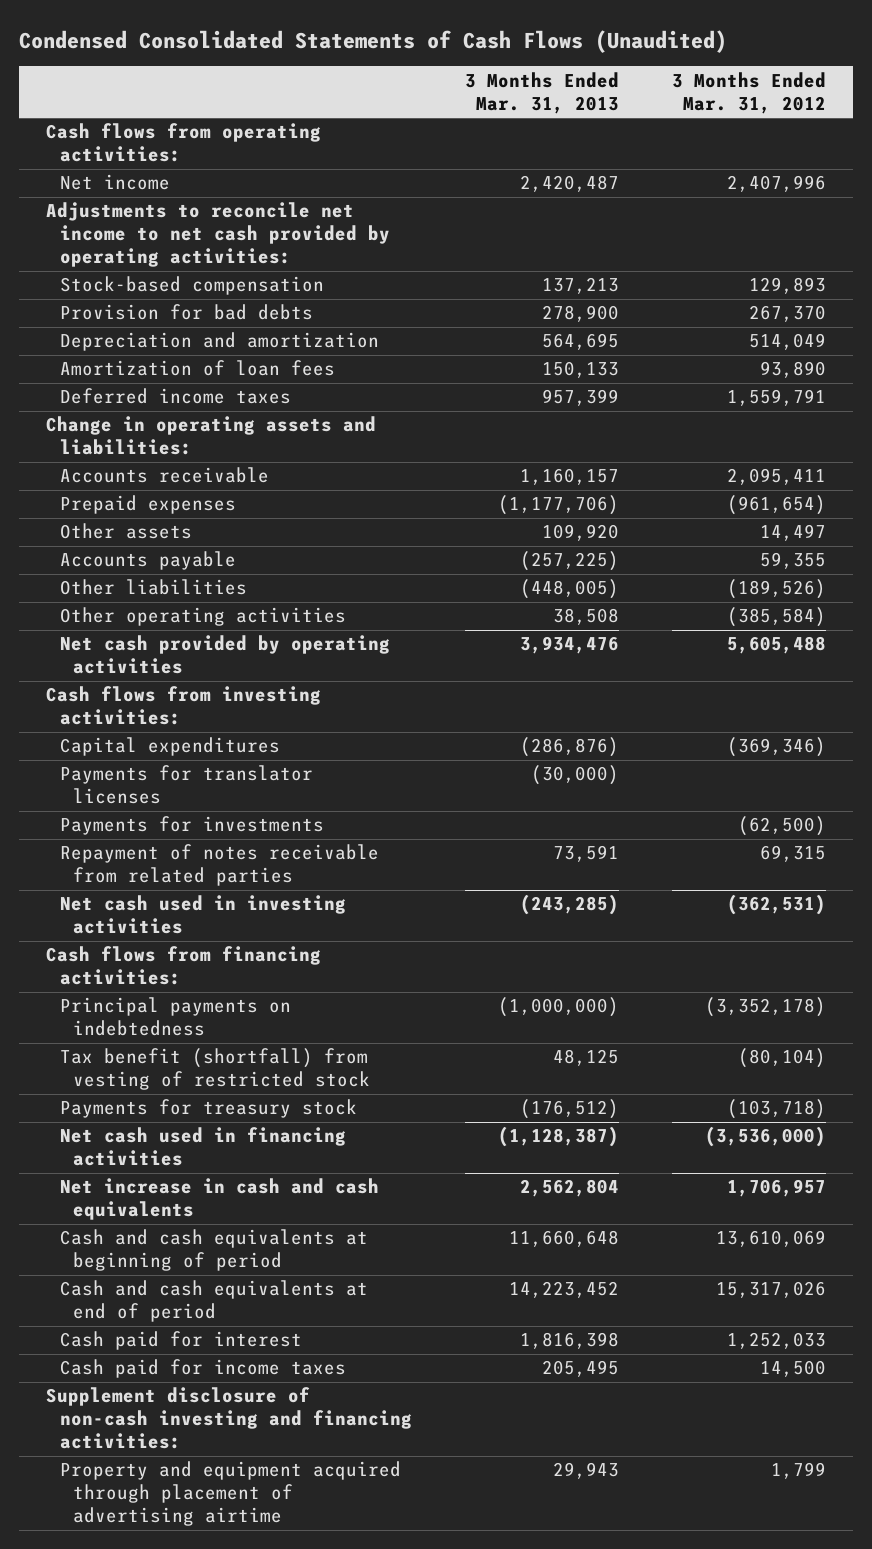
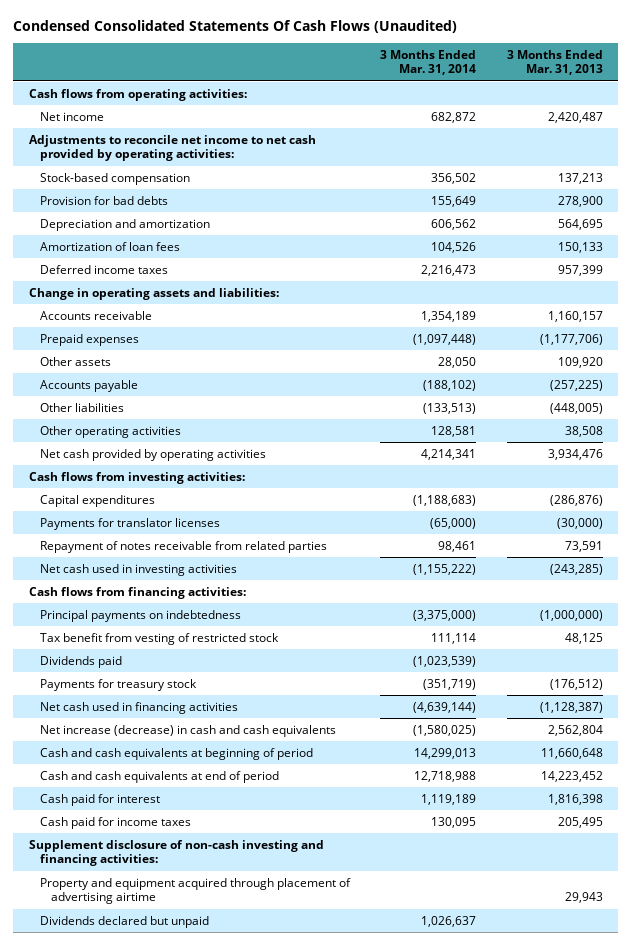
[19,29,728,53] Condensed Consolidated Statements of Cash Flows (Unaudited) -> [13,20,458,34] Condensed Consolidated Statements Of Cash Flows (Unaudited)
[672,71,827,114] 3 Months Ended Mar. 31, 2012 -> none
none -> [380,49,477,76] 3 Months Ended Mar. 31, 2014
[59,816,324,836] Payments for investments -> none
[59,1048,371,1091] Tax benefit (shortfall) from vesting of restricted stock -> [39,632,279,645] Tax benefit from vesting of restricted stock
none -> [39,655,122,668] Dividends paid
[59,1178,379,1221] Net increase in cash and cash equivalents -> [39,724,336,737] Net increase (decrease) in cash and cash equivalents
none -> [39,915,209,928] Dividends declared but unpaid

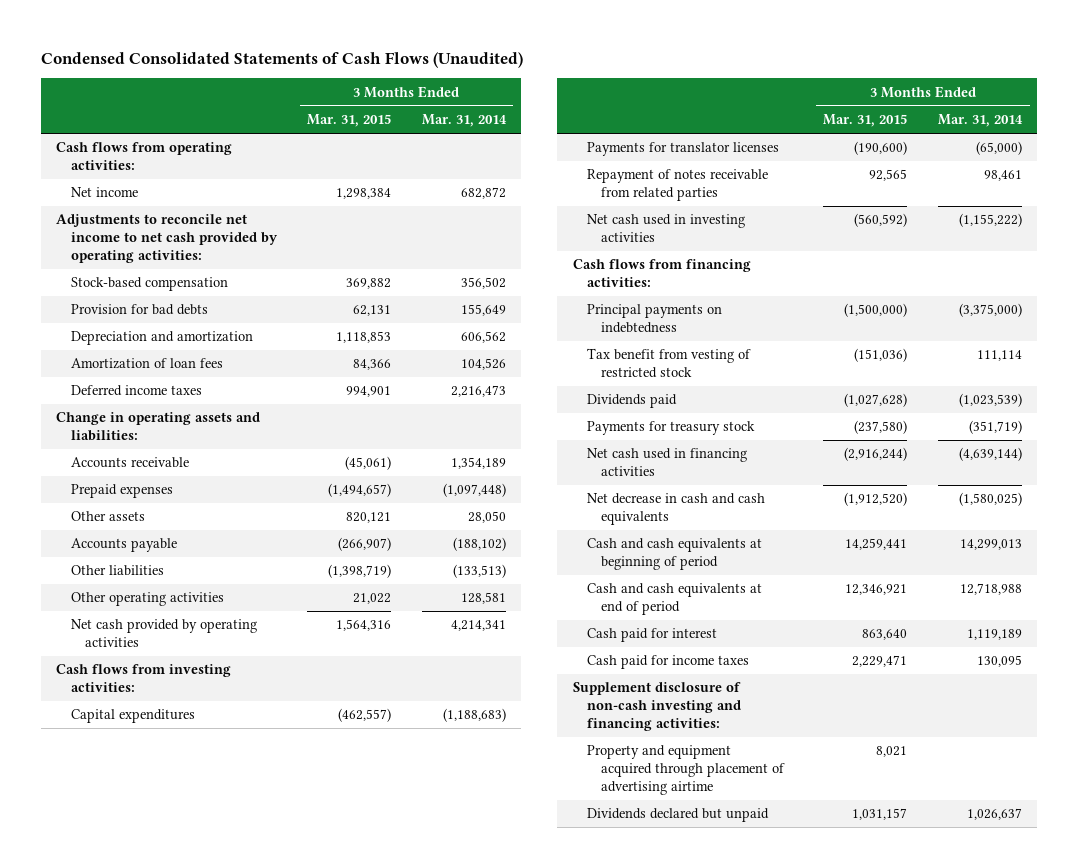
[13,20,458,34] Condensed Consolidated Statements Of Cash Flows (Unaudited) -> [41,51,524,68] Condensed Consolidated Statements of Cash Flows (Unaudited)
[506,49,603,76] 3 Months Ended Mar. 31, 2013 -> none
none -> [307,114,392,128] Mar. 31, 2015
[39,724,336,737] Net increase (decrease) in cash and cash equivalents -> [586,493,765,526] Net decrease in cash and cash equivalents

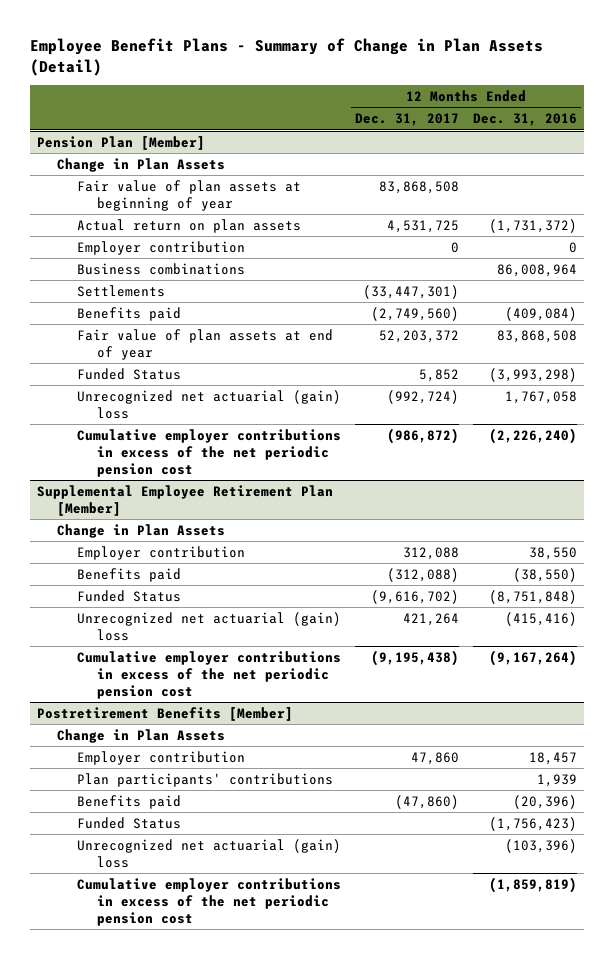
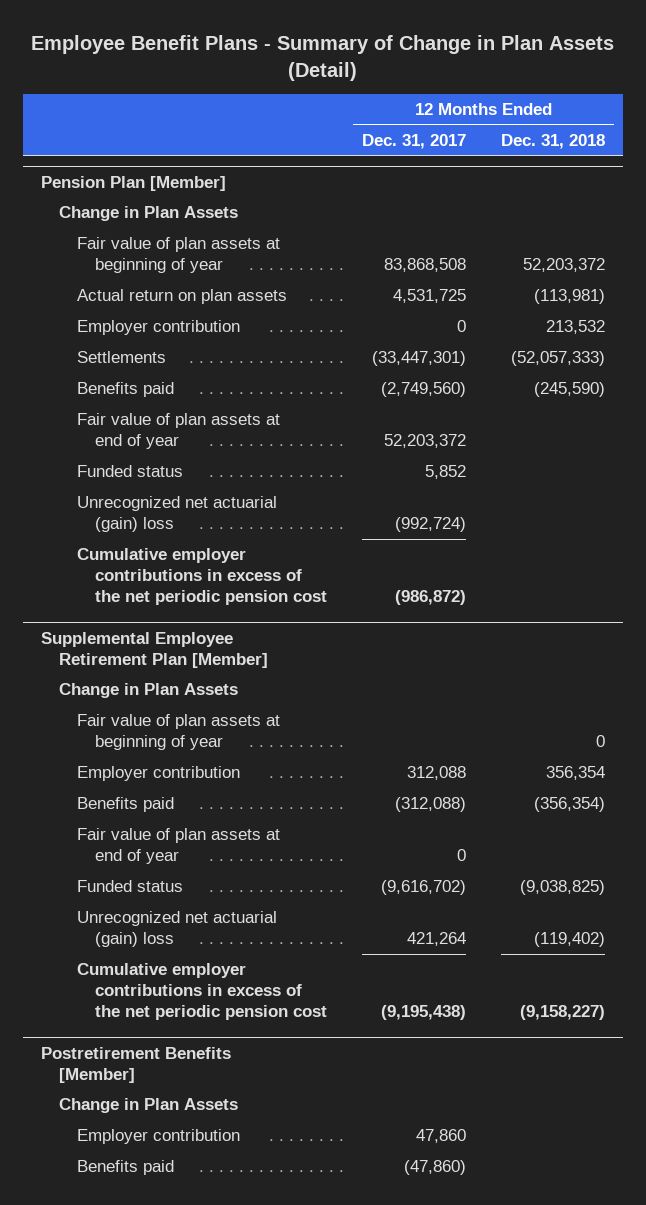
[473,113,578,127] Dec. 31, 2016 -> none
none -> [501,133,606,149] Dec. 31, 2018
[76,262,245,275] Business combinations -> none
[76,367,181,380] Funded Status -> [76,465,183,478] Funded status
none -> [76,714,280,751] Fair value of plan assets at beginning of year
none -> [76,828,280,865] Fair value of plan assets at end of year
[76,589,181,602] Funded Status -> [76,880,183,893] Funded status
[76,772,333,787] Plan participants' contributions -> none
[76,816,181,829] Funded Status -> none
[76,838,341,868] Unrecognized net actuarial (gain) loss -> none
[76,877,341,927] Cumulative employer contributions in excess of the net periodic pension cost -> none

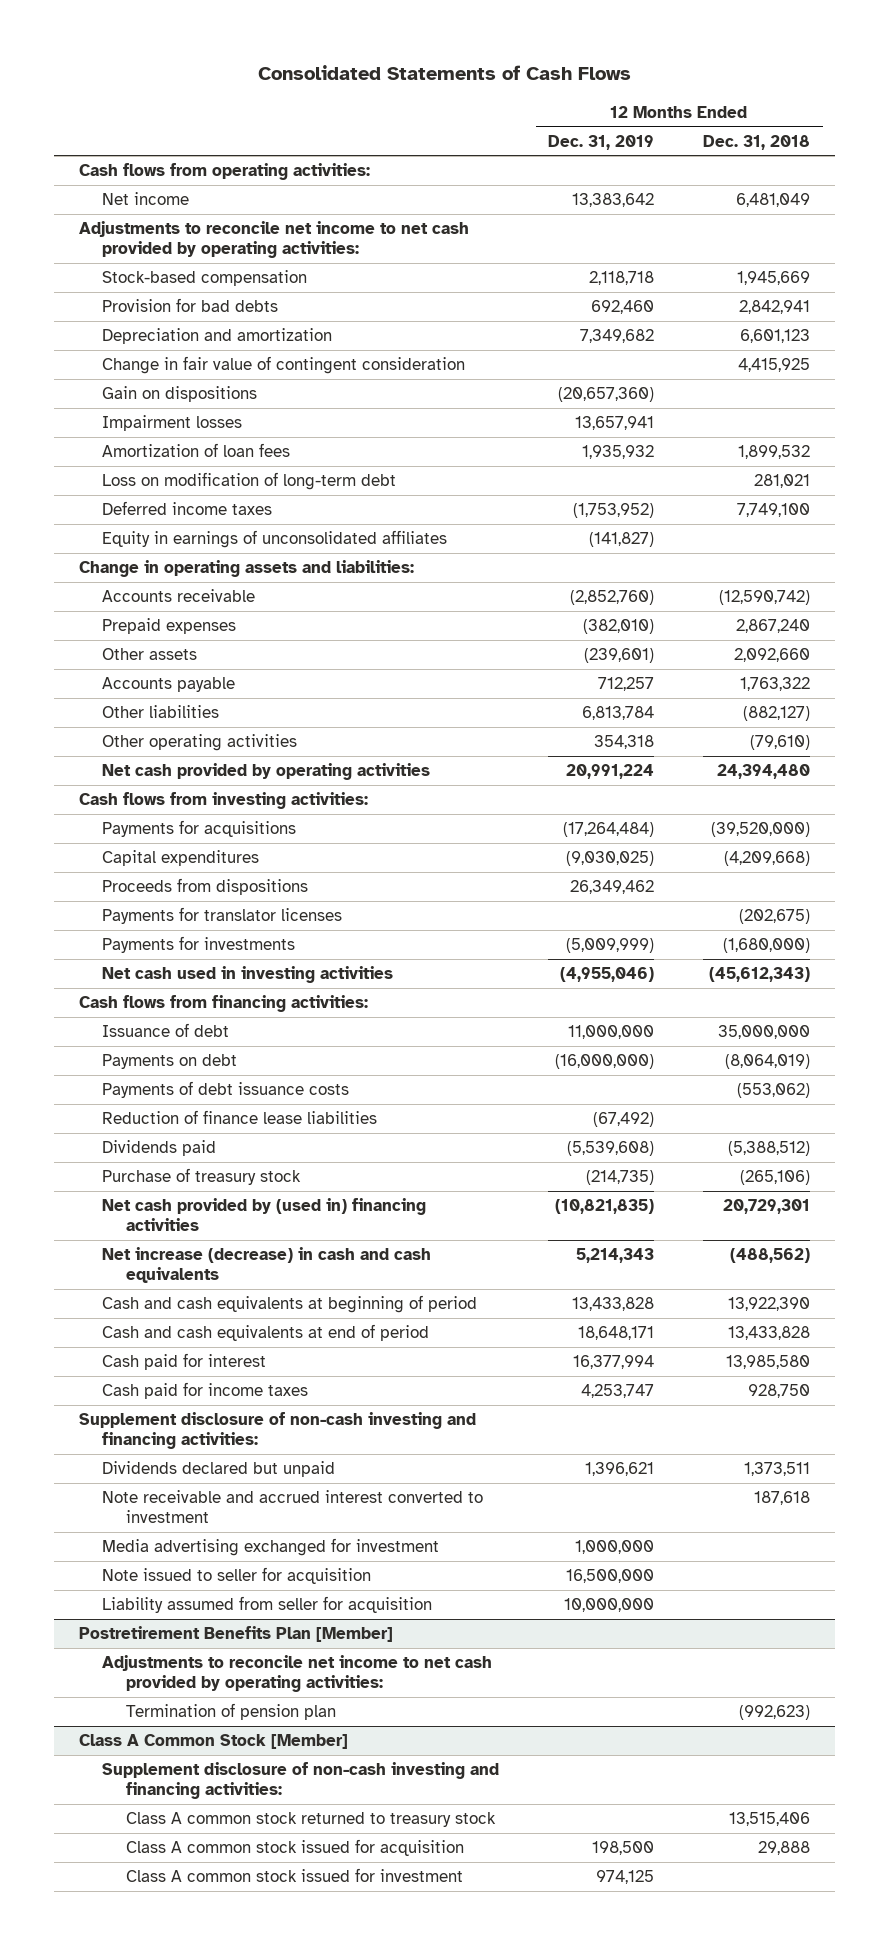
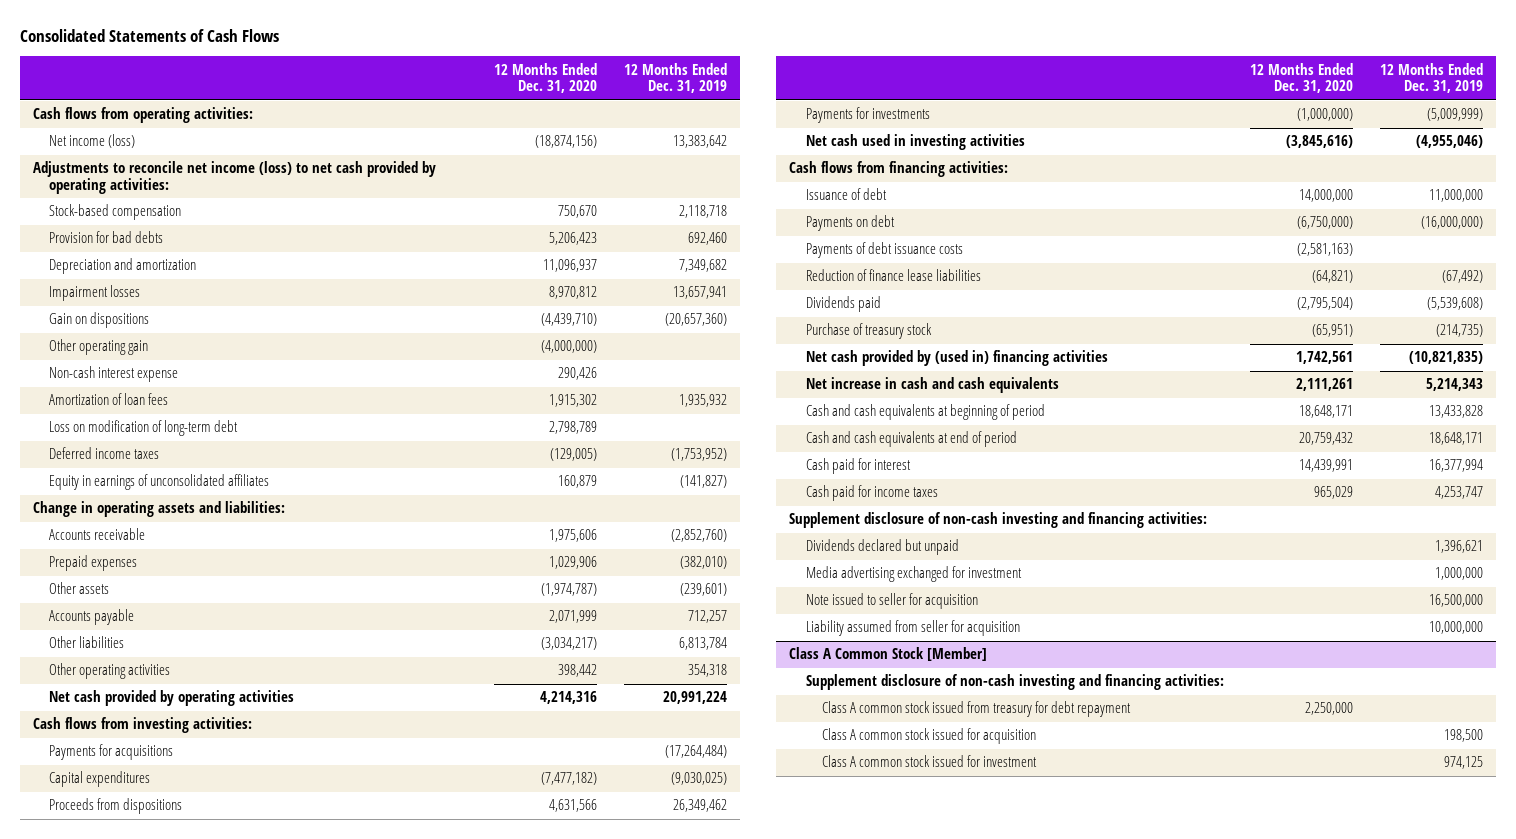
[703,134,811,150] Dec. 31, 2018 -> none
none -> [494,62,598,94] 12 Months Ended Dec. 31, 2020
[102,192,190,206] Net income -> [49,134,136,149] Net income (loss)
[78,221,469,258] Adjustments to reconcile net income to net cash provided by operating activities: -> [32,161,436,195] Adjustments to reconcile net income (loss) to net cash provided by operating activities:
[102,356,466,375] Change in fair value of contingent consideration -> none
[102,386,258,403] Gain on dispositions -> [49,312,150,329] Gain on dispositions
none -> [49,339,149,356] Other operating gain
none -> [49,366,179,383] Non-cash interest expense
[102,907,343,925] Payments for translator licenses -> none
[102,1247,432,1283] Net increase (decrease) in cash and cash equivalents -> [805,377,1059,394] Net increase in cash and cash equivalents
[102,1490,484,1523] Note receivable and accrued interest converted to investment -> none
[78,1626,393,1643] Postretirement Benefits Plan [Member] -> none
[102,1655,493,1692] Adjustments to reconcile net income to net cash provided by operating activities: -> none
[125,1703,336,1721] Termination of pension plan -> none
[125,1812,496,1828] Class A common stock returned to treasury stock -> none
none -> [822,701,1132,718] Class A common stock issued from treasury for debt repayment

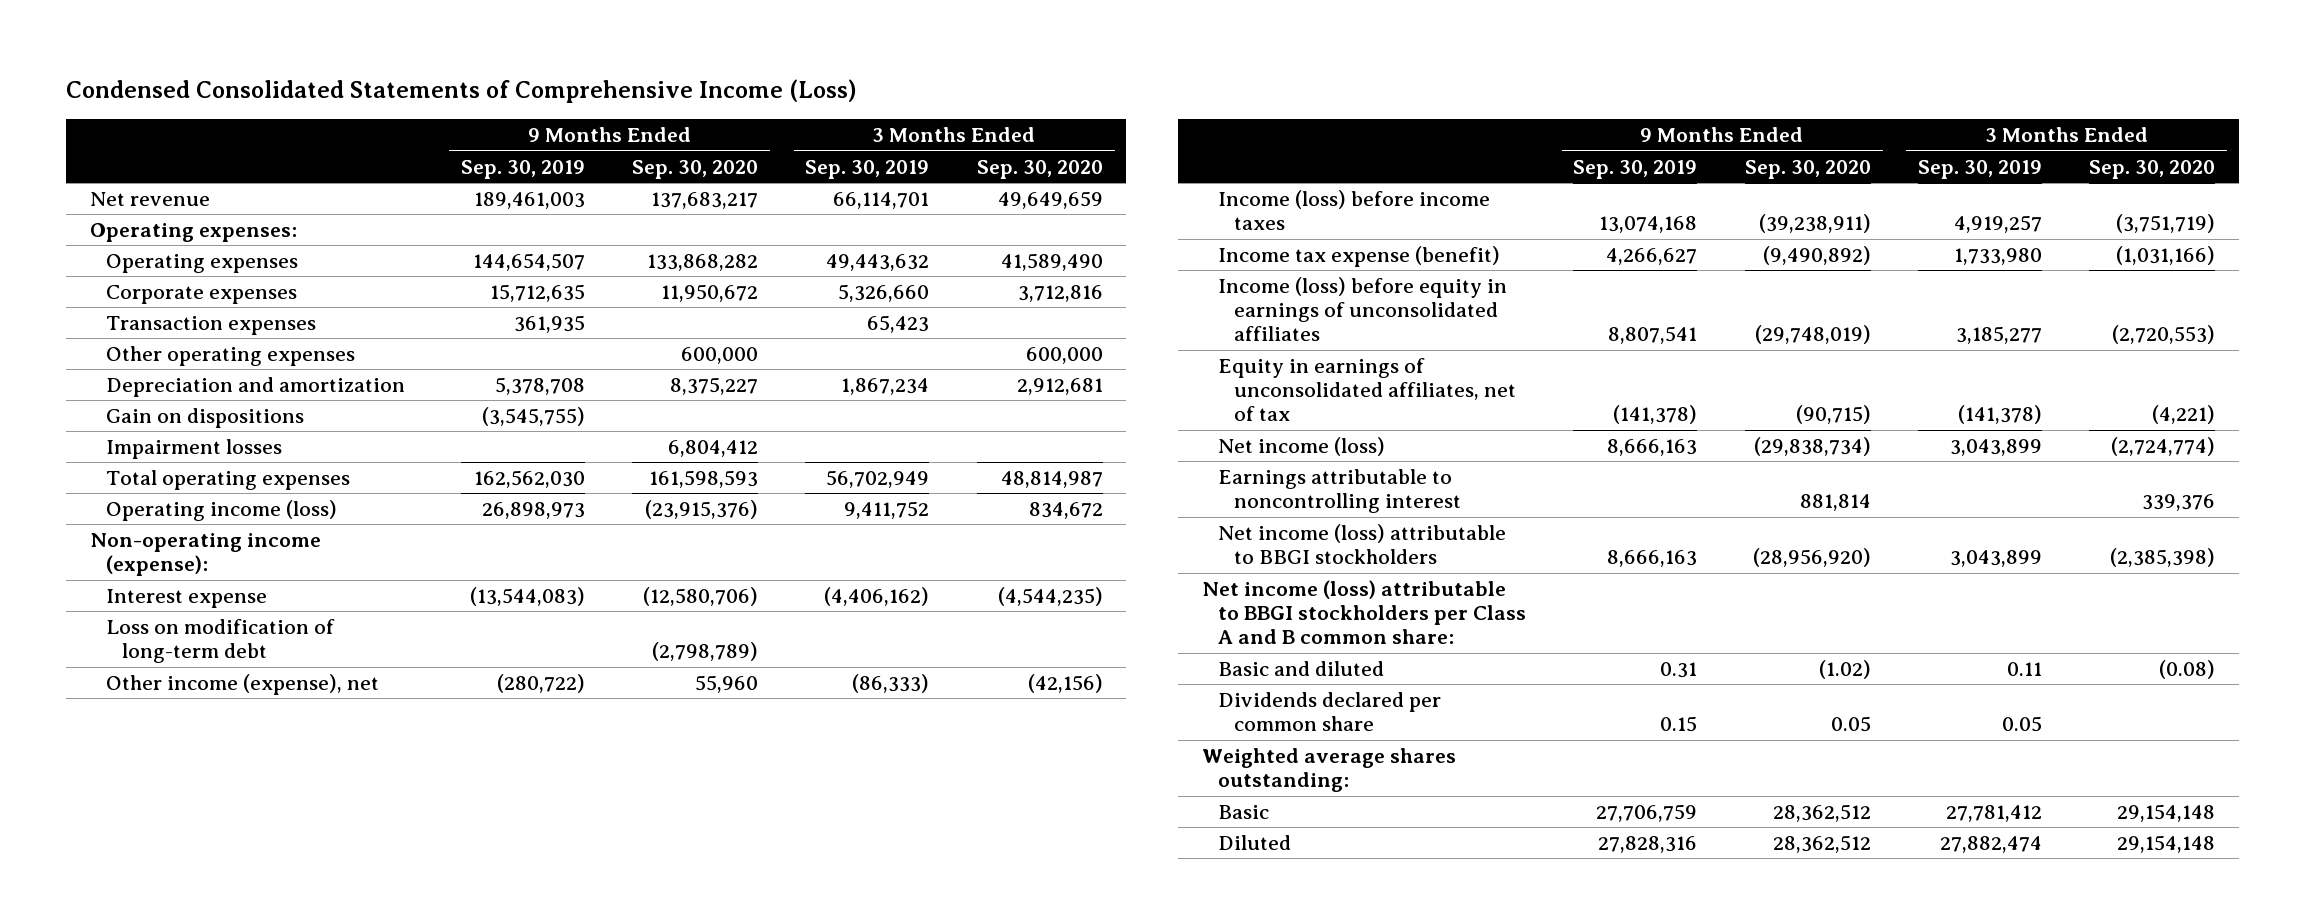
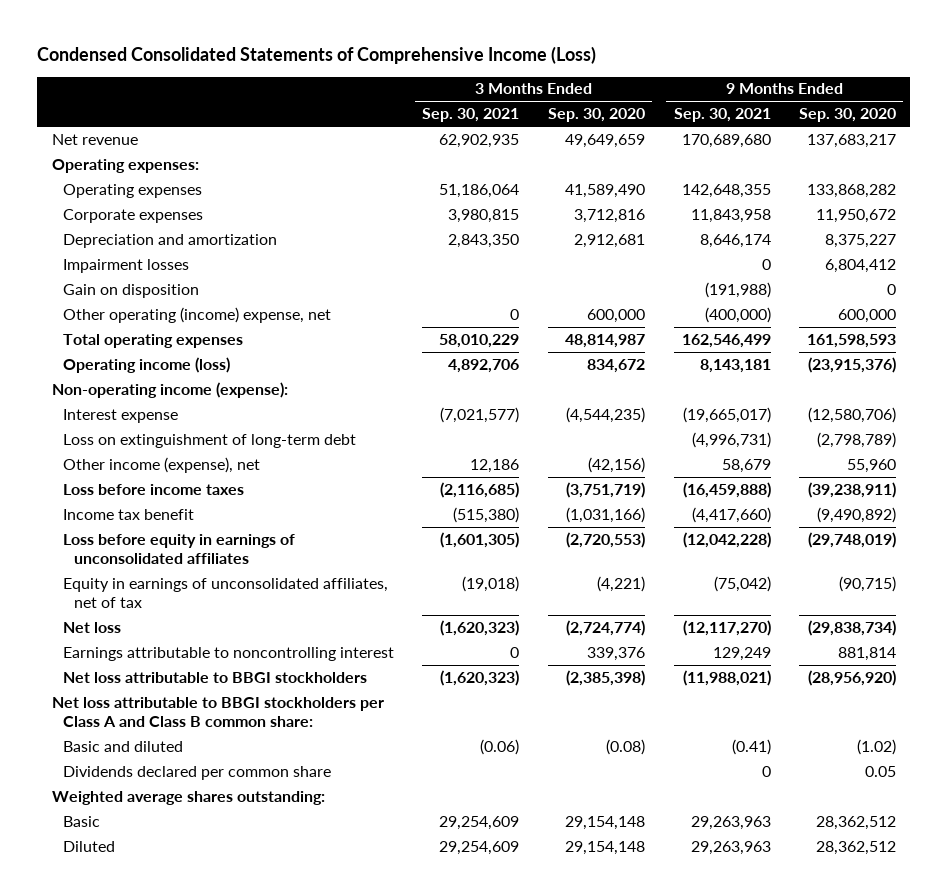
[461,159,586,179] Sep. 30, 2019 -> none
[805,159,930,179] Sep. 30, 2019 -> none
none -> [422,108,520,123] Sep. 30, 2021
none -> [673,108,771,123] Sep. 30, 2021
[105,315,316,335] Transaction expenses -> none
[105,345,355,366] Other operating expenses -> none
[105,407,304,428] Gain on dispositions -> none
none -> [62,283,199,298] Gain on disposition
none -> [62,306,331,323] Other operating (income) expense, net
[105,618,335,664] Loss on modification of long-term debt -> [62,433,356,448] Loss on extinguishment of long-term debt
[1218,189,1491,231] Income (loss) before income taxes -> [62,483,244,495] Loss before income taxes
[1218,245,1501,267] Income tax expense (benefit) -> [62,508,194,520] Income tax benefit
[1218,276,1508,342] Income (loss) before equity in earnings of unconsolidated affiliates -> [62,533,295,564] Loss before equity in earnings of unconsolidated affiliates
[1218,436,1386,456] Net income (loss) -> [62,621,121,633] Net loss
[1218,523,1507,565] Net income (loss) attributable to BBGI stockholders -> [62,671,367,683] Net loss attributable to BBGI stockholders
[1202,579,1527,645] Net income (loss) attributable to BBGI stockholders per Class A and B common share: -> [51,696,384,727] Net loss attributable to BBGI stockholders per Class A and Class B common share:

